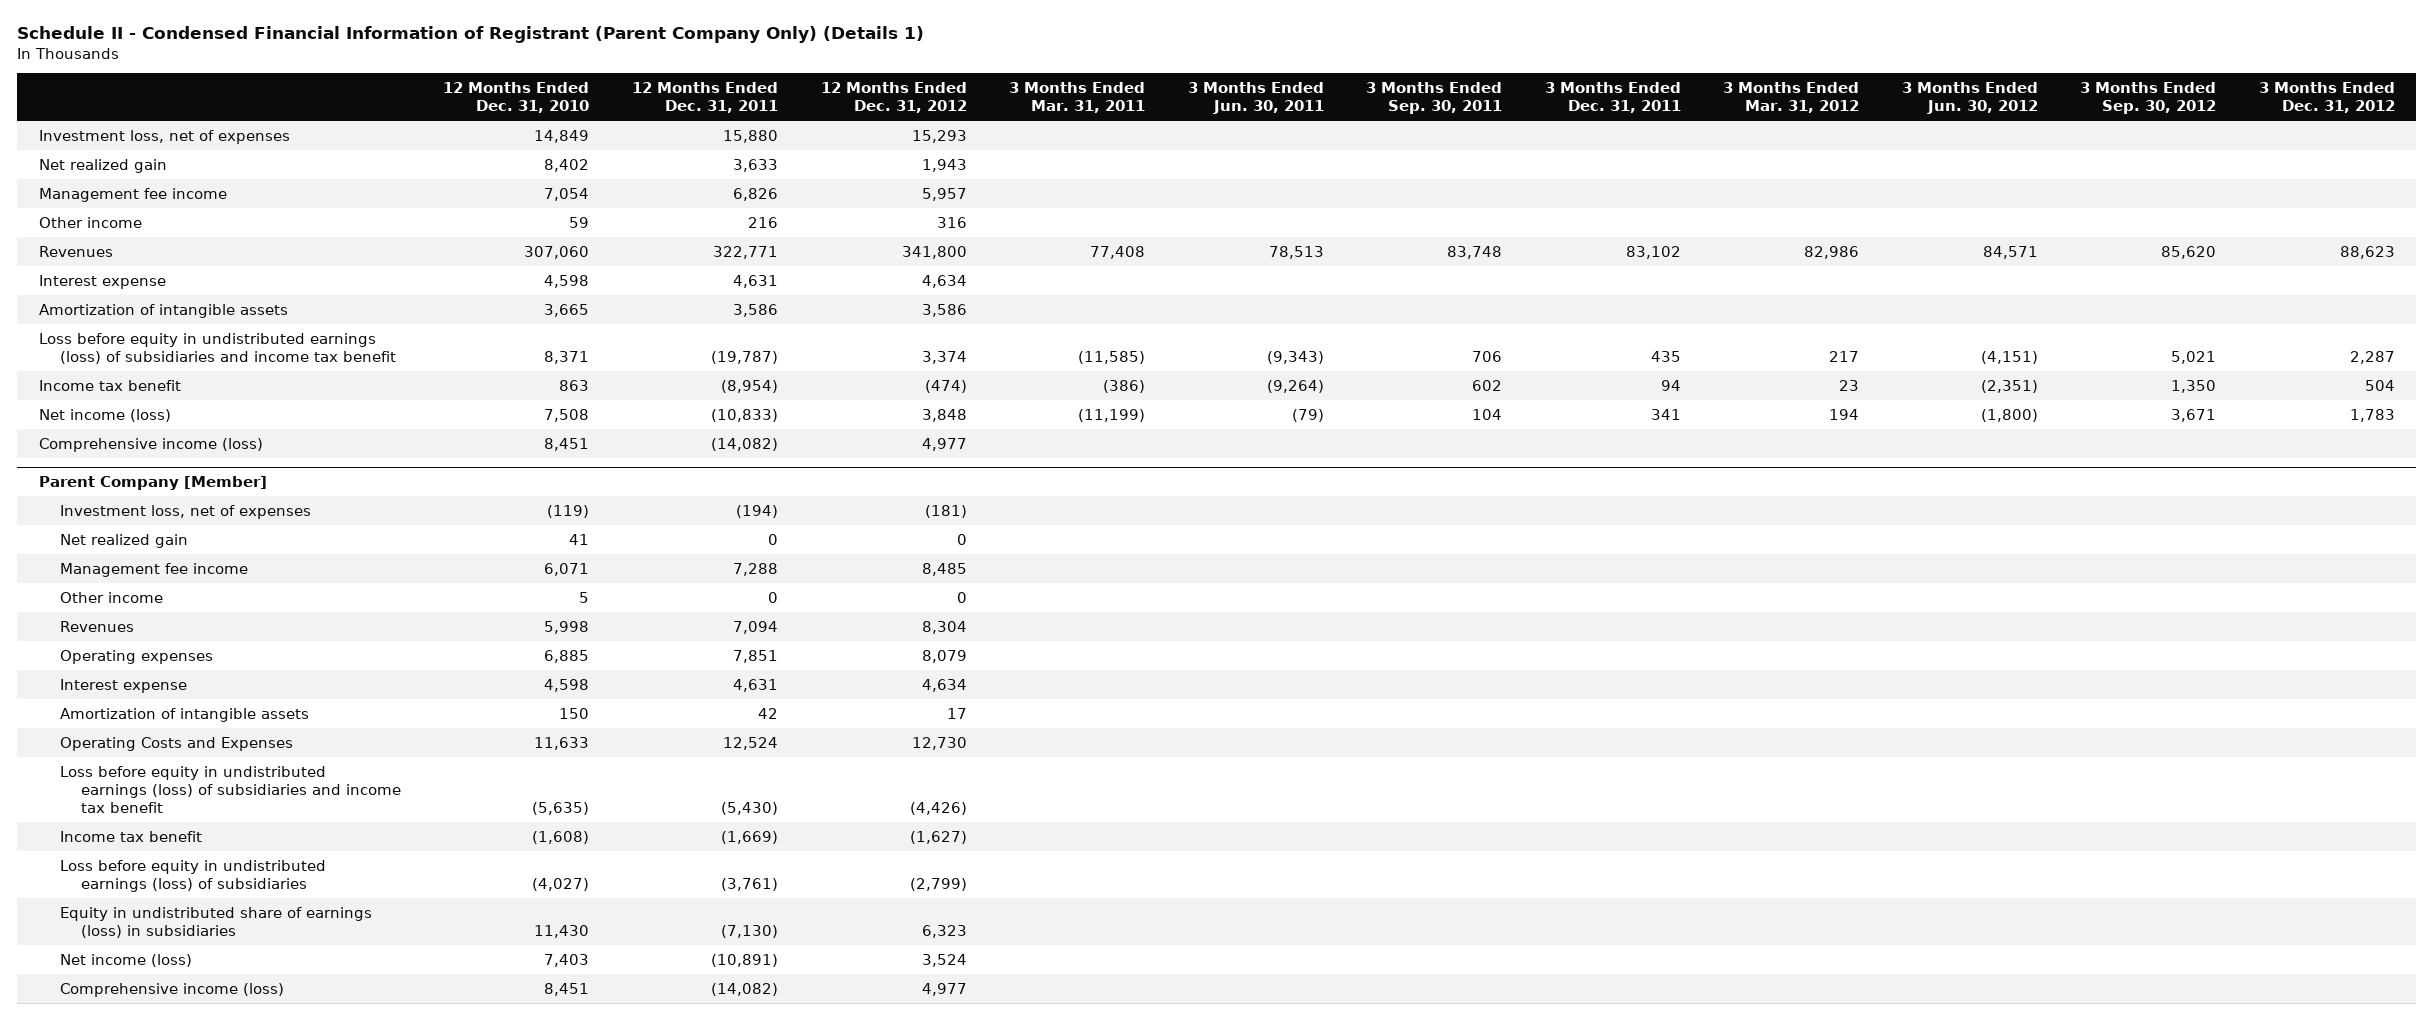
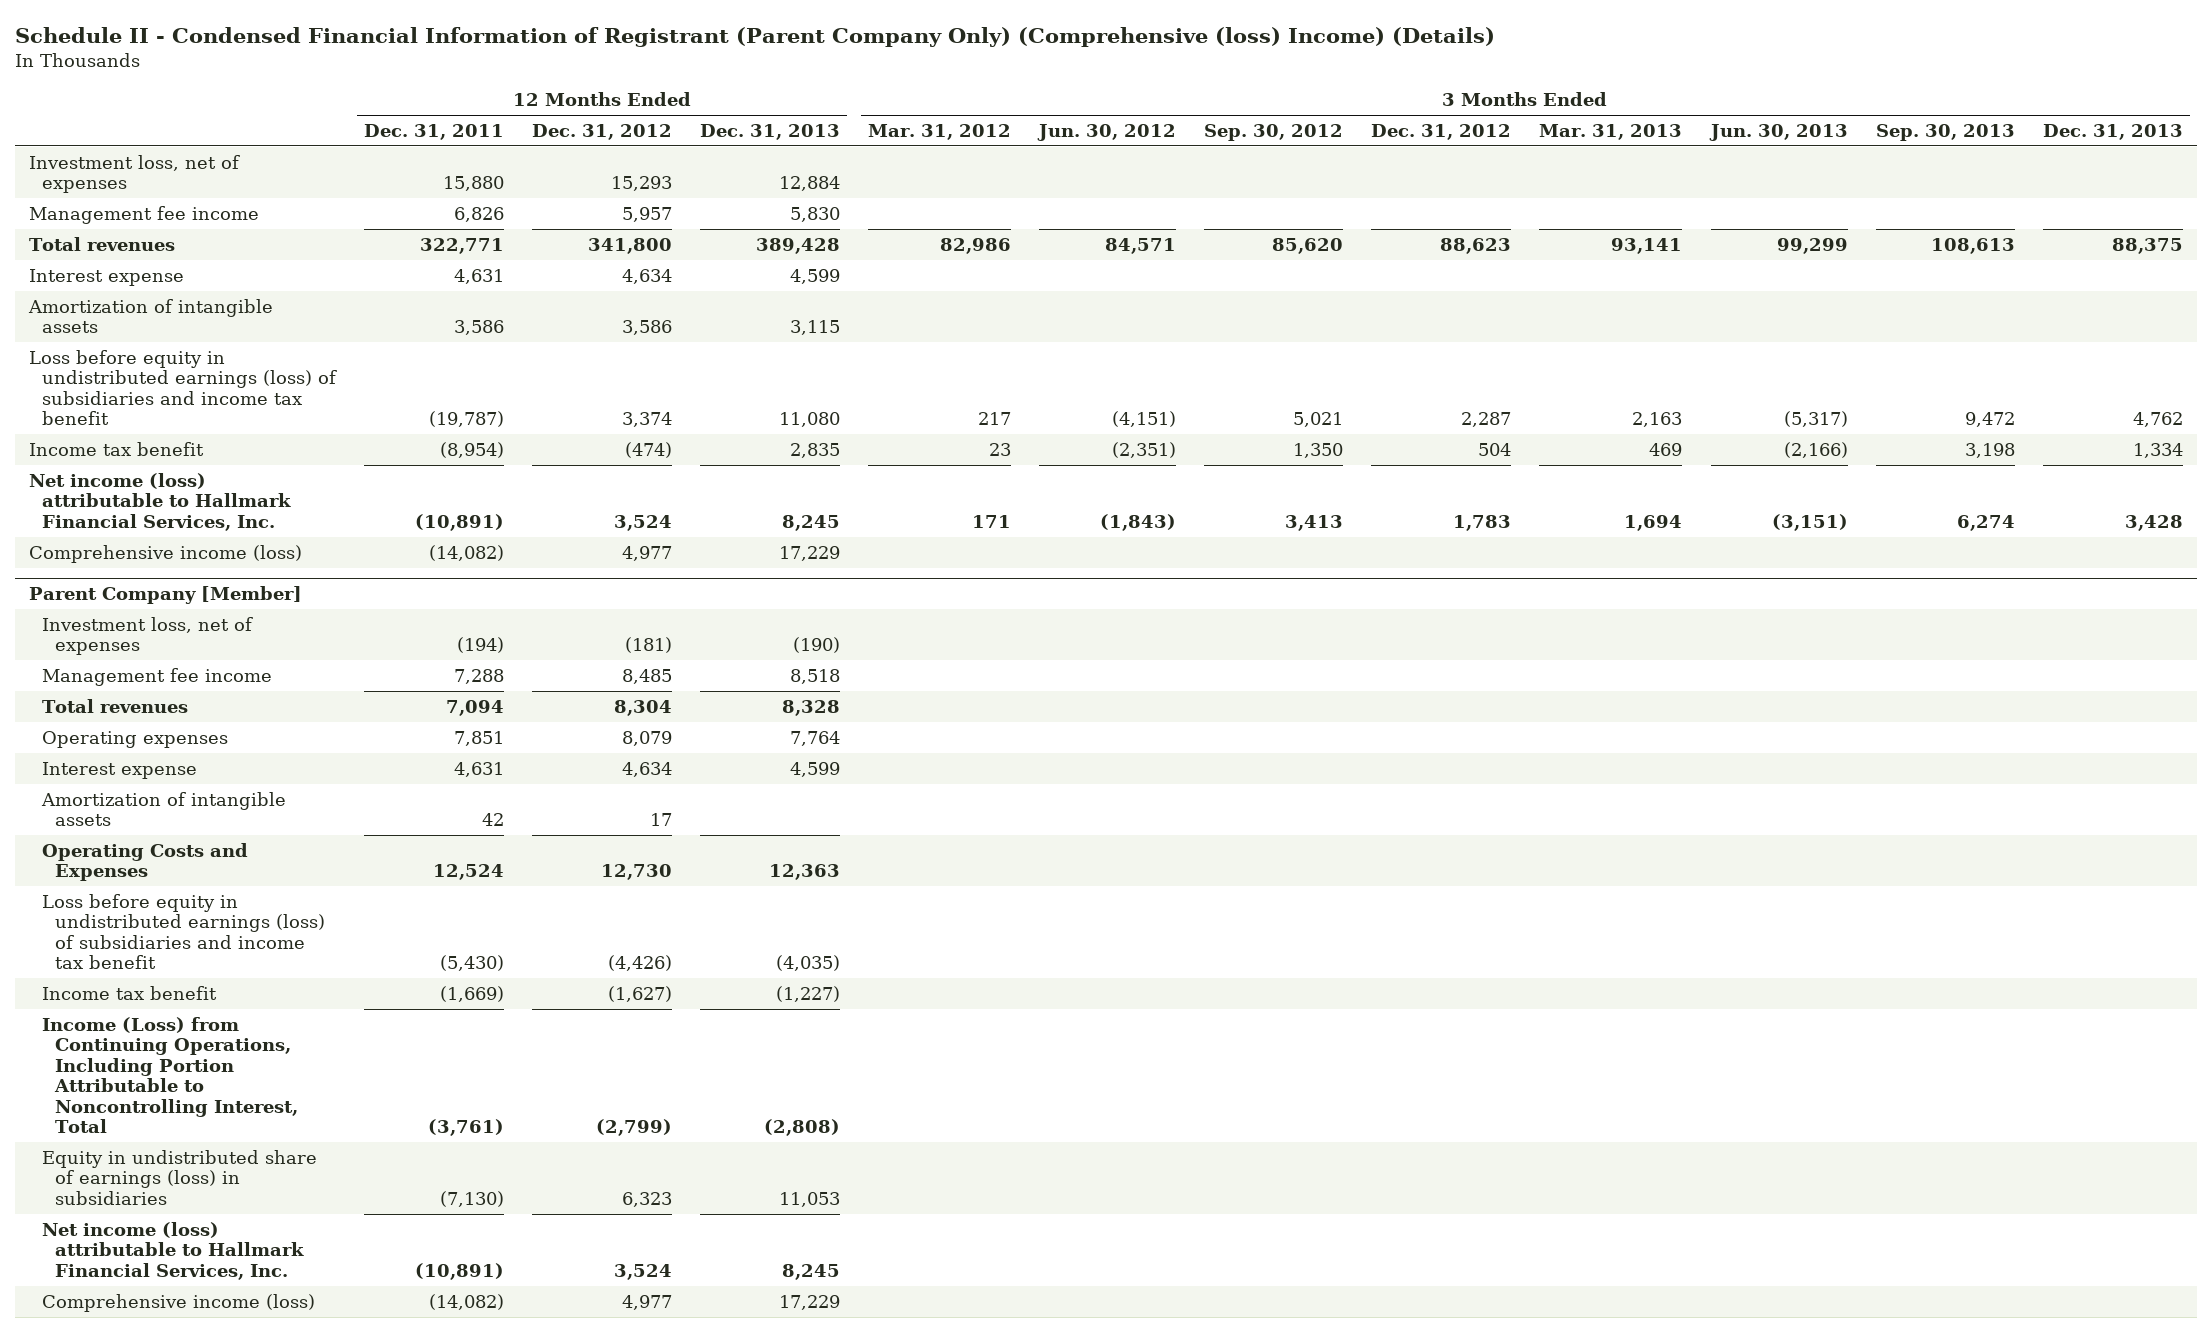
[17,26,925,44] Schedule II - Condensed Financial Information of Registrant (Parent Company Only) (Details 1) -> [15,26,1496,47] Schedule II - Condensed Financial Information of Registrant (Parent Company Only) (Comprehensive (loss) Income) (Details)
[443,82,590,114] 12 Months Ended Dec. 31, 2010 -> none
[1009,82,1146,114] 3 Months Ended Mar. 31, 2011 -> none
[1187,82,1324,115] 3 Months Ended Jun. 30, 2011 -> none
[1366,82,1503,115] 3 Months Ended Sep. 30, 2011 -> none
[1544,82,1681,114] 3 Months Ended Dec. 31, 2011 -> none
none -> [700,123,841,140] Dec. 31, 2013
none -> [1539,123,1683,140] Mar. 31, 2013
none -> [1708,123,1848,141] Jun. 30, 2013
none -> [1875,123,2015,141] Sep. 30, 2013
none -> [2042,123,2183,140] Dec. 31, 2013
[38,158,167,173] Net realized gain -> none
[38,216,142,228] Other income -> none
[38,245,113,257] Revenues -> [29,236,176,251] Total revenues
[38,408,171,422] Net income (loss) -> none
none -> [29,472,292,531] Net income (loss) attributable to Hallmark Financial Services, Inc.
[59,533,188,548] Net realized gain -> none
[59,591,163,603] Other income -> none
[59,620,134,632] Revenues -> [42,698,189,713] Total revenues
[59,859,326,892] Loss before equity in undistributed earnings (loss) of subsidiaries -> [42,1016,299,1134] Income (Loss) from Continuing Operations, Including Portion Attributable to Noncontrolling Interest, Total
[59,953,192,967] Net income (loss) -> [42,1221,305,1280] Net income (loss) attributable to Hallmark Financial Services, Inc.

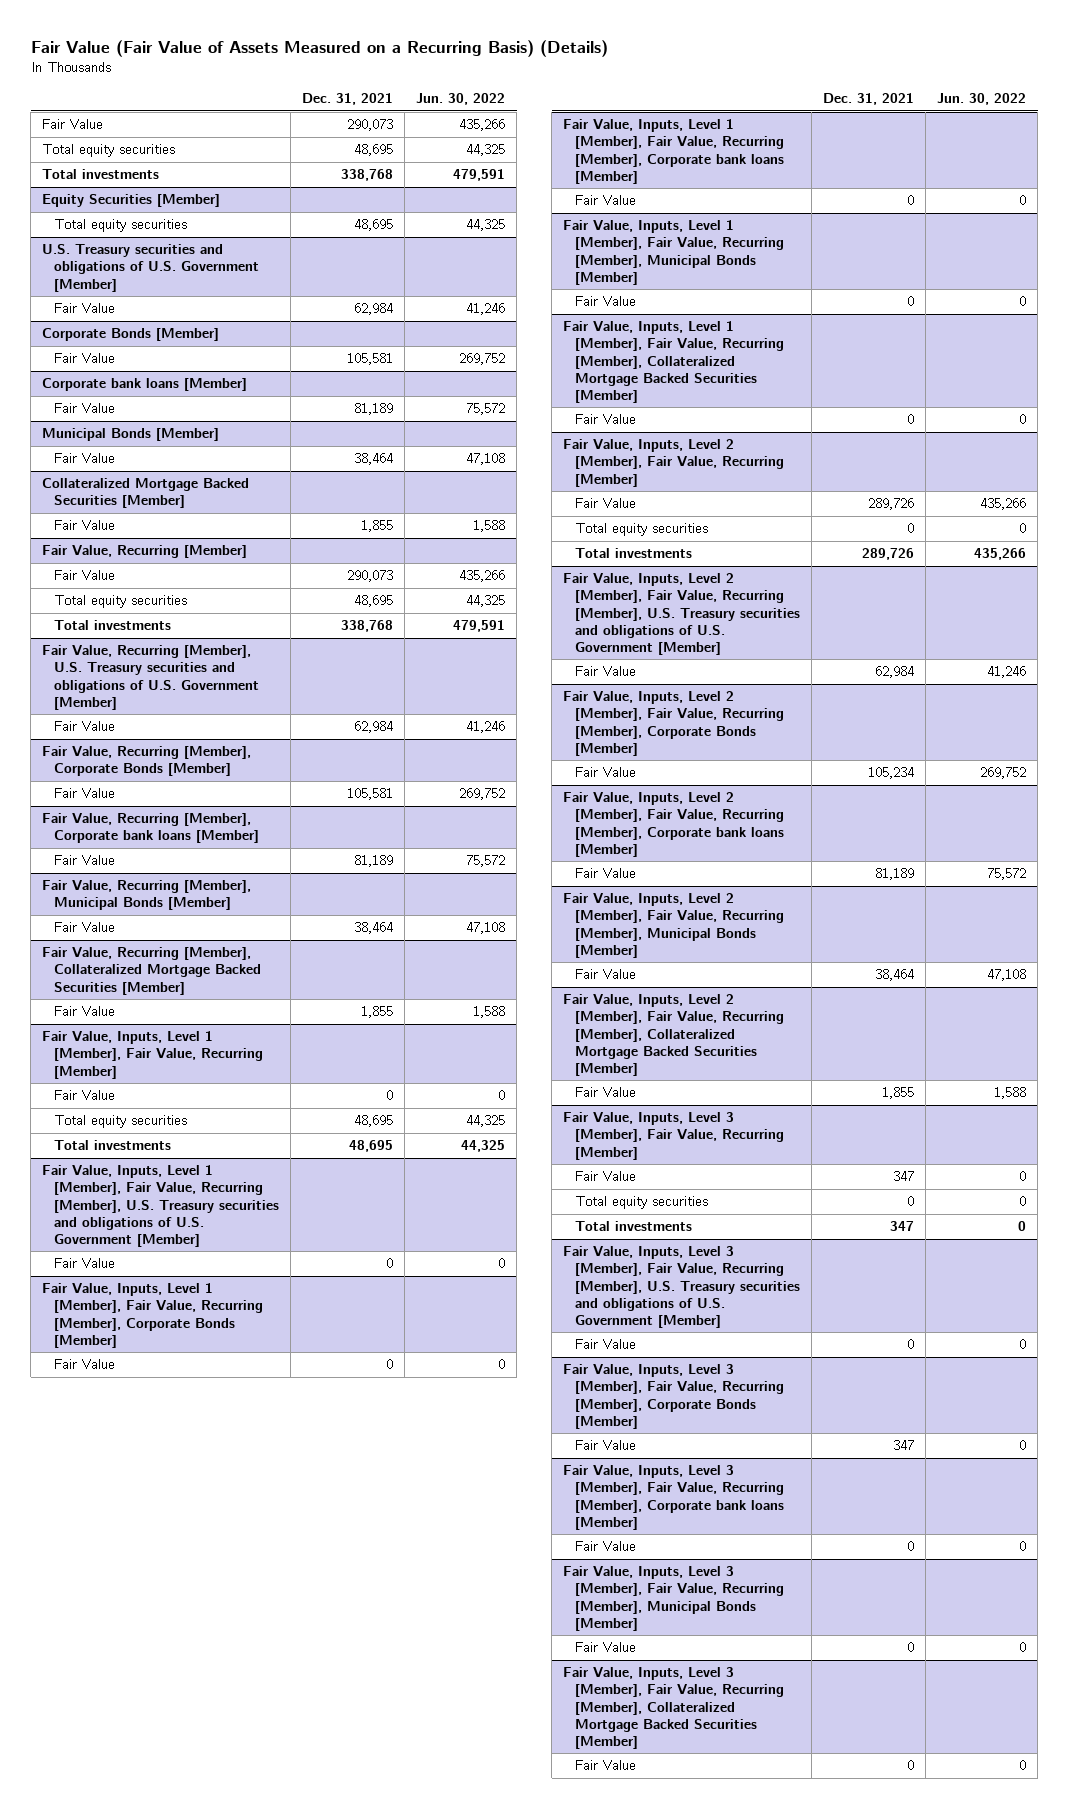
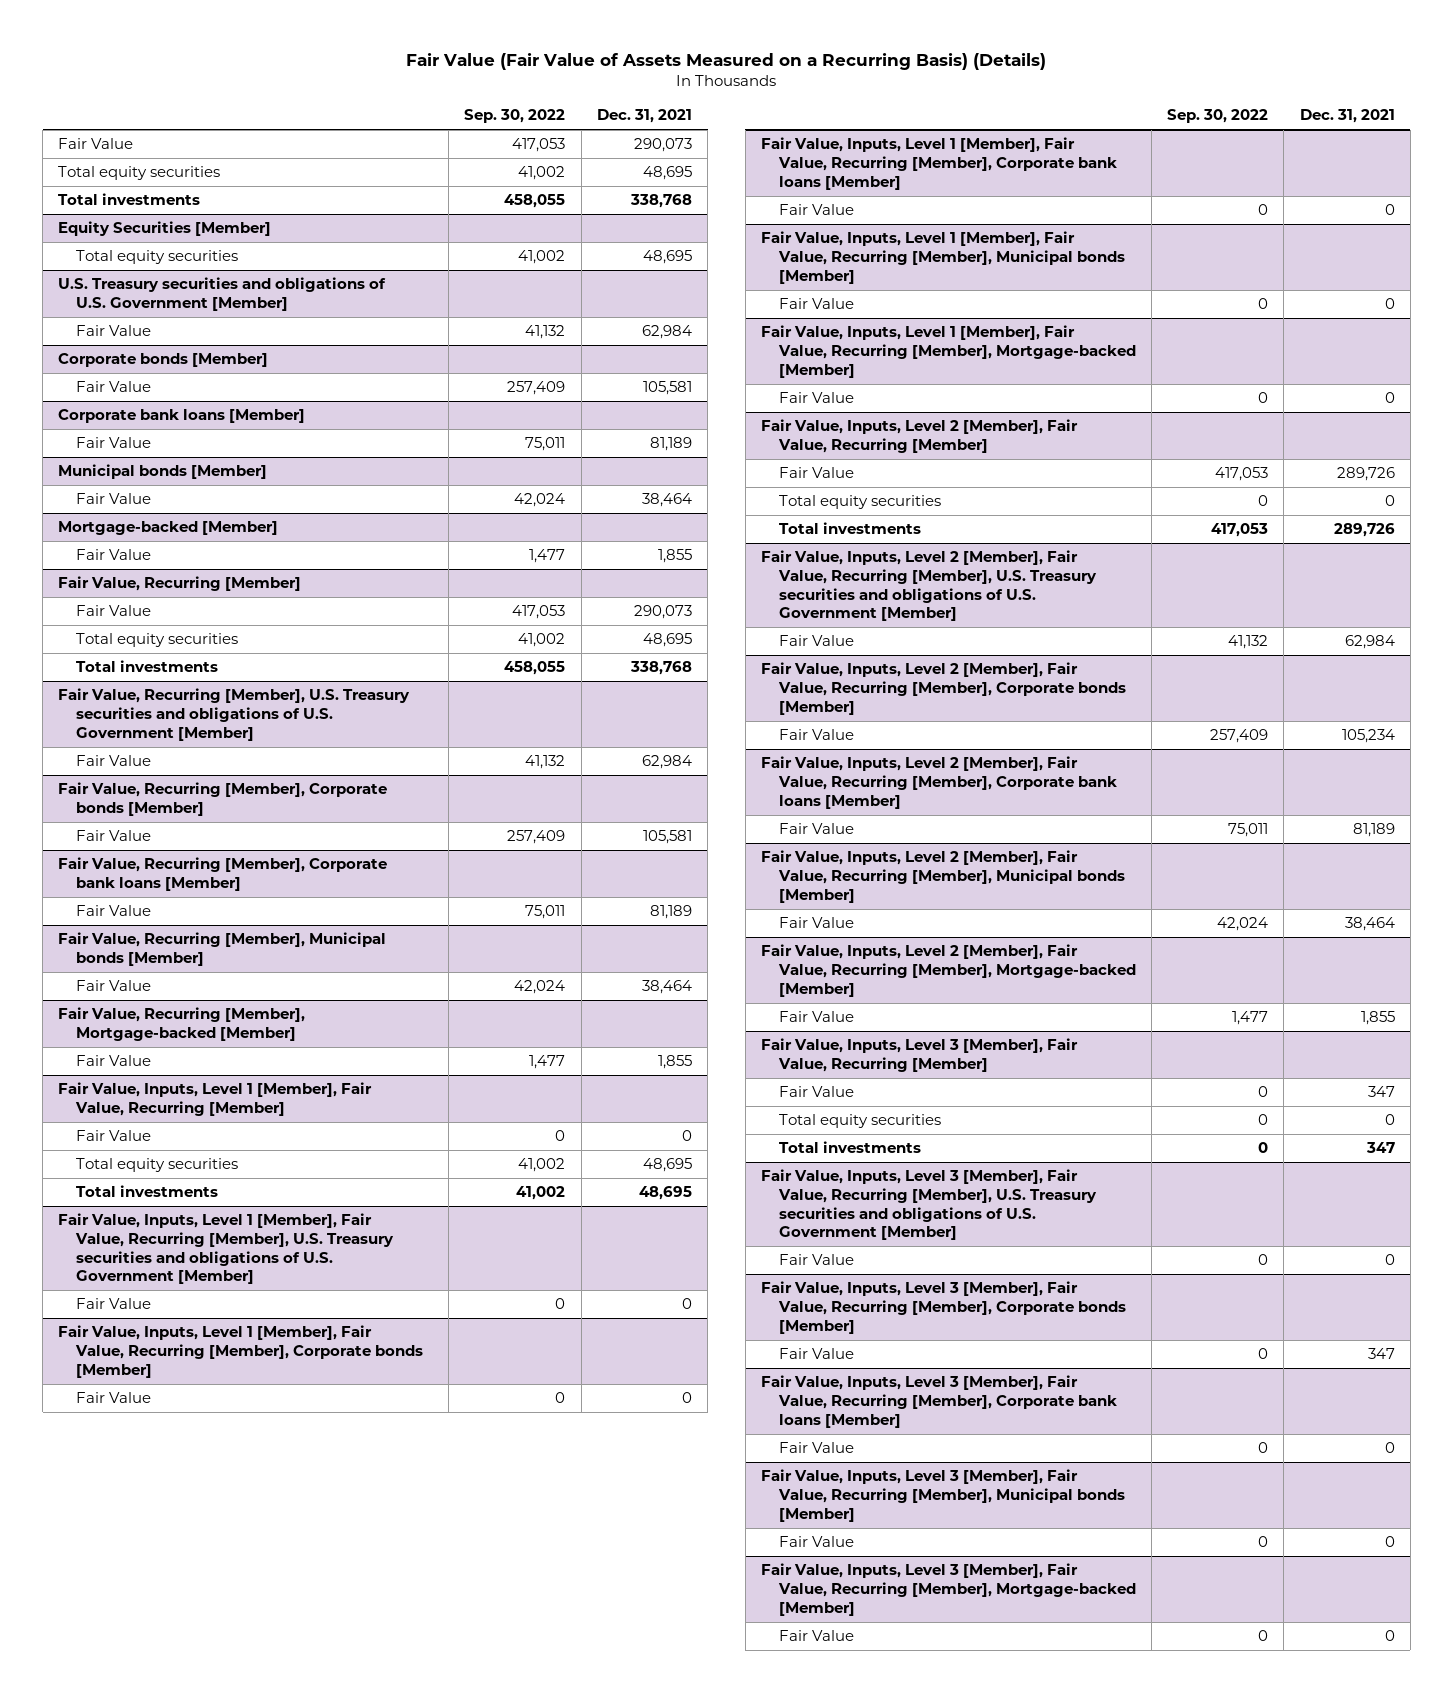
[416,93,506,106] Jun. 30, 2022 -> none
none -> [464,109,566,124] Sep. 30, 2022
[42,328,220,342] Corporate Bonds [Member] -> [58,353,269,368] Corporate bonds [Member]
[42,428,220,442] Municipal Bonds [Member] -> [58,464,268,480] Municipal bonds [Member]
[42,478,250,509] Collateralized Mortgage Backed Securities [Member] -> [58,521,279,536] Mortgage-backed [Member]
[42,746,252,777] Fair Value, Recurring [Member], Corporate Bonds [Member] -> [58,782,388,817] Fair Value, Recurring [Member], Corporate bonds [Member]
[42,880,252,911] Fair Value, Recurring [Member], Municipal Bonds [Member] -> [58,932,387,967] Fair Value, Recurring [Member], Municipal bonds [Member]
[42,947,261,995] Fair Value, Recurring [Member], Collateralized Mortgage Backed Securities [Member] -> [58,1007,306,1042] Fair Value, Recurring [Member], Mortgage-backed [Member]
[42,1283,263,1348] Fair Value, Inputs, Level 1 [Member], Fair Value, Recurring [Member], Corporate Bonds [Member] -> [58,1325,423,1378] Fair Value, Inputs, Level 1 [Member], Fair Value, Recurring [Member], Corporate bonds [Member]
[563,220,785,285] Fair Value, Inputs, Level 1 [Member], Fair Value, Recurring [Member], Municipal Bonds [Member] -> [760,231,1125,284] Fair Value, Inputs, Level 1 [Member], Fair Value, Recurring [Member], Municipal bonds [Member]
[563,321,785,404] Fair Value, Inputs, Level 1 [Member], Fair Value, Recurring [Member], Collateralized Mortgage Backed Securities [Member] -> [760,325,1136,378] Fair Value, Inputs, Level 1 [Member], Fair Value, Recurring [Member], Mortgage-backed [Member]
[563,691,785,756] Fair Value, Inputs, Level 2 [Member], Fair Value, Recurring [Member], Corporate Bonds [Member] -> [760,662,1126,715] Fair Value, Inputs, Level 2 [Member], Fair Value, Recurring [Member], Corporate bonds [Member]
[563,893,785,958] Fair Value, Inputs, Level 2 [Member], Fair Value, Recurring [Member], Municipal Bonds [Member] -> [760,850,1125,903] Fair Value, Inputs, Level 2 [Member], Fair Value, Recurring [Member], Municipal bonds [Member]
[563,994,785,1077] Fair Value, Inputs, Level 2 [Member], Fair Value, Recurring [Member], Collateralized Mortgage Backed Securities [Member] -> [760,944,1136,997] Fair Value, Inputs, Level 2 [Member], Fair Value, Recurring [Member], Mortgage-backed [Member]
[563,1364,785,1429] Fair Value, Inputs, Level 3 [Member], Fair Value, Recurring [Member], Corporate Bonds [Member] -> [760,1281,1126,1334] Fair Value, Inputs, Level 3 [Member], Fair Value, Recurring [Member], Corporate bonds [Member]
[563,1566,785,1631] Fair Value, Inputs, Level 3 [Member], Fair Value, Recurring [Member], Municipal Bonds [Member] -> [760,1469,1125,1522] Fair Value, Inputs, Level 3 [Member], Fair Value, Recurring [Member], Municipal bonds [Member]
[563,1667,785,1750] Fair Value, Inputs, Level 3 [Member], Fair Value, Recurring [Member], Collateralized Mortgage Backed Securities [Member] -> [760,1563,1136,1616] Fair Value, Inputs, Level 3 [Member], Fair Value, Recurring [Member], Mortgage-backed [Member]

